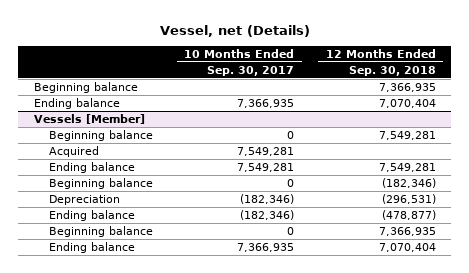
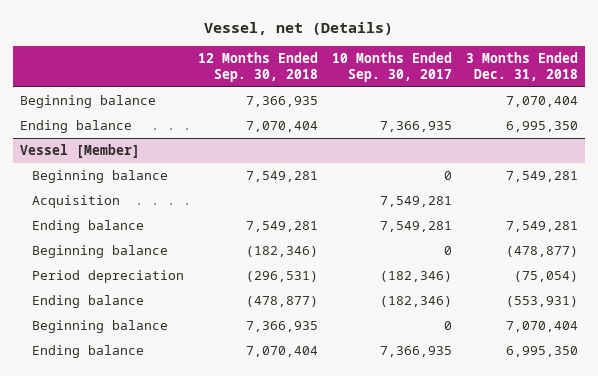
none -> [465,51,578,81] 3 Months Ended Dec. 31, 2018
[33,113,145,124] Vessels [Member] -> [19,144,140,159] Vessel [Member]
[49,145,100,157] Acquired -> [32,195,121,209] Acquisition
[49,194,121,205] Depreciation -> [32,270,185,284] Period depreciation

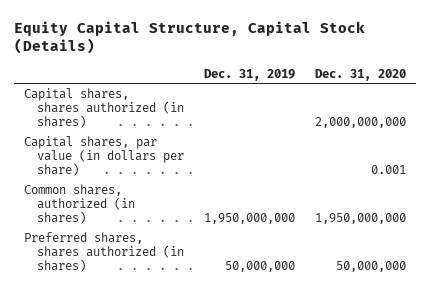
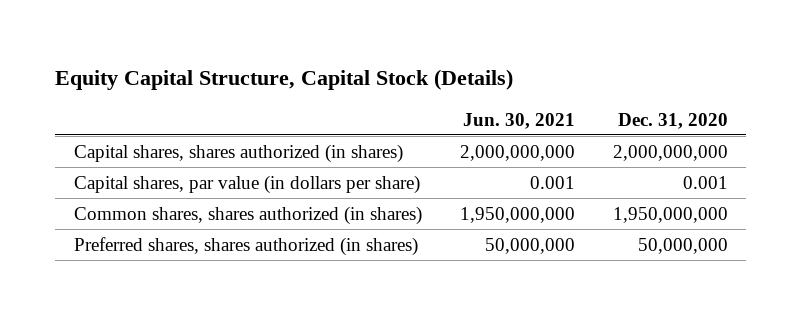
[204,68,296,81] Dec. 31, 2019 -> none
none -> [462,112,575,129] Jun. 30, 2021
[23,184,136,225] Common shares, authorized (in shares) -> [74,205,423,225] Common shares, shares authorized (in shares)

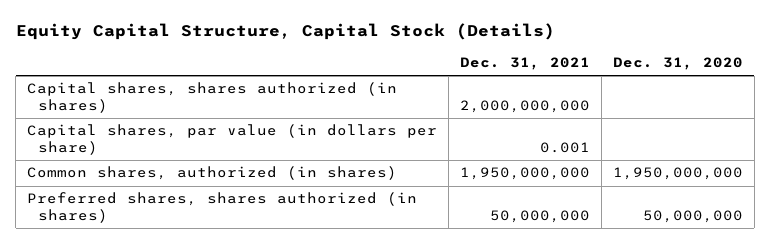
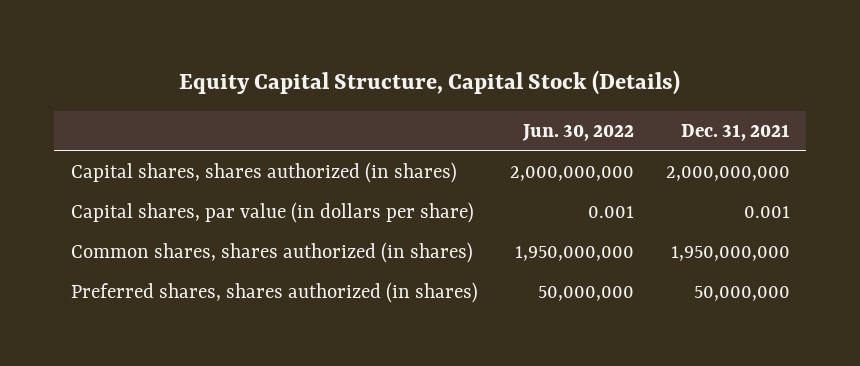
[612,56,743,70] Dec. 31, 2020 -> none
none -> [521,124,634,142] Jun. 30, 2022
[27,166,398,181] Common shares, authorized (in shares) -> [70,242,473,264] Common shares, shares authorized (in shares)

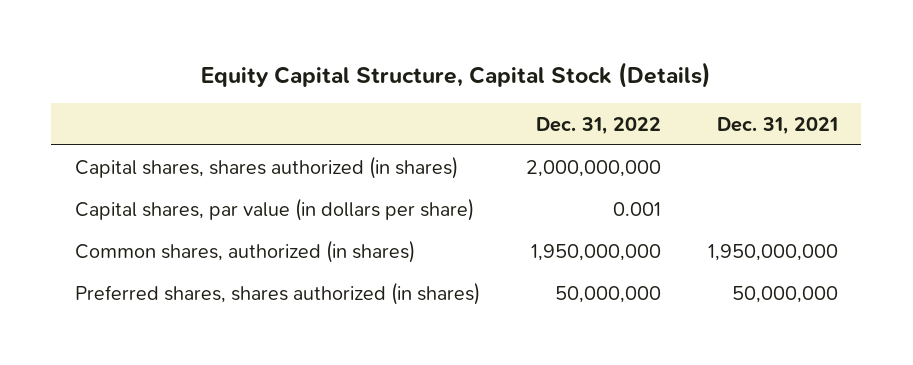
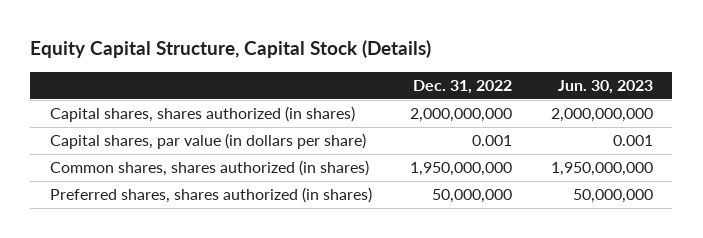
[717,116,839,135] Dec. 31, 2021 -> none
none -> [558,79,654,94] Jun. 30, 2023
[74,239,415,263] Common shares, authorized (in shares) -> [49,160,369,177] Common shares, shares authorized (in shares)

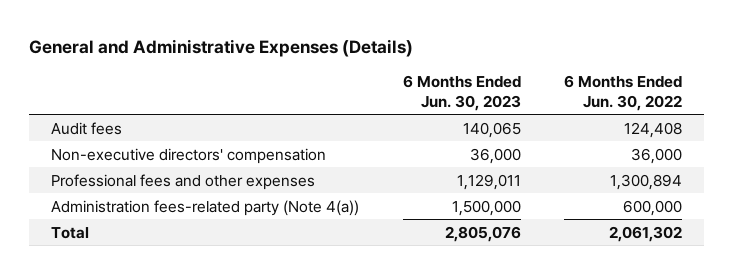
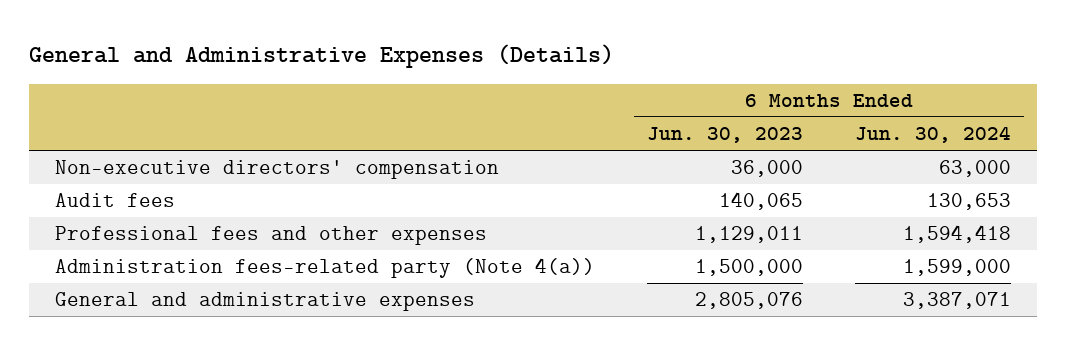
[564,74,683,111] 6 Months Ended Jun. 30, 2022 -> none
none -> [855,126,1012,144] Jun. 30, 2024
[50,121,122,135] Audit fees -> [54,193,175,208] Audit fees
[50,226,89,239] Total -> [54,292,475,312] General and administrative expenses

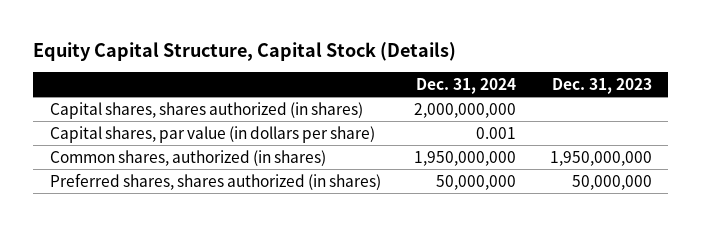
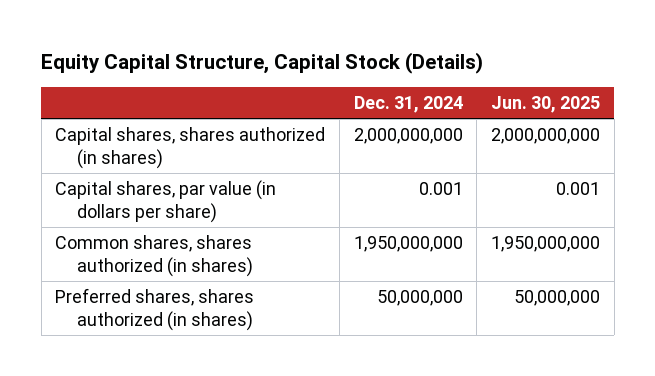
[551,77,652,94] Dec. 31, 2023 -> none
none -> [491,95,601,113] Jun. 30, 2025
[49,149,326,166] Common shares, authorized (in shares) -> [55,235,253,277] Common shares, shares authorized (in shares)

